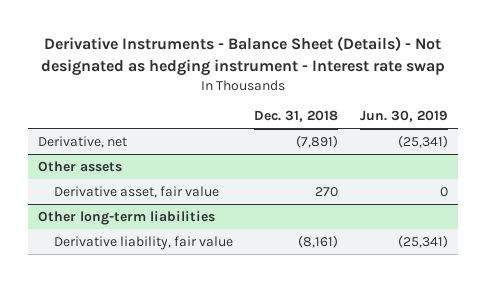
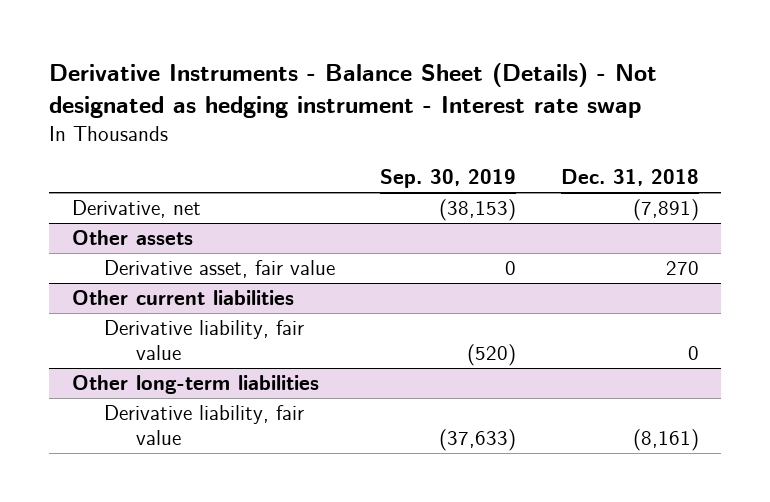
[359,110,448,123] Jun. 30, 2019 -> none
none -> [379,169,516,189] Sep. 30, 2019
none -> [71,290,294,306] Other current liabilities
none -> [103,320,304,361] Derivative liability, fair value

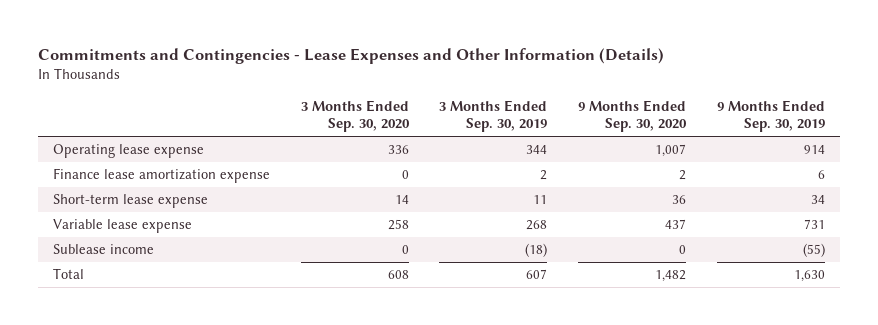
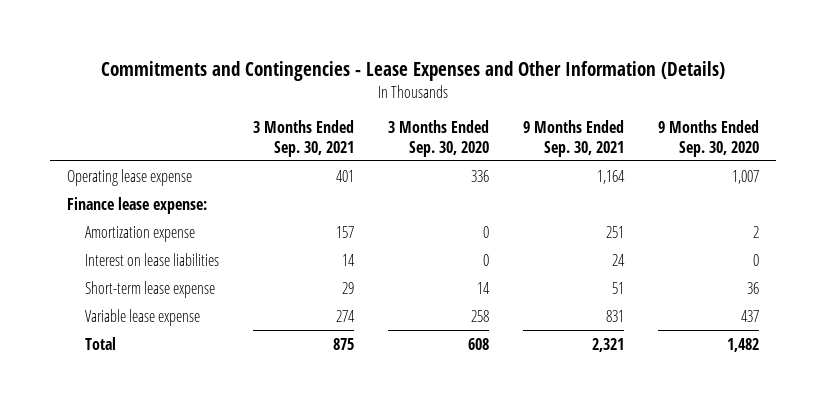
[439,100,548,133] 3 Months Ended Sep. 30, 2019 -> none
[716,100,825,133] 9 Months Ended Sep. 30, 2019 -> none
none -> [253,120,355,157] 3 Months Ended Sep. 30, 2021
none -> [522,120,624,157] 9 Months Ended Sep. 30, 2021
none -> [67,196,208,214] Finance lease expense:
[53,168,271,184] Finance lease amortization expense -> [85,225,196,242] Amortization expense
none -> [85,252,220,266] Interest on lease liabilities
[53,244,155,255] Sublease income -> none

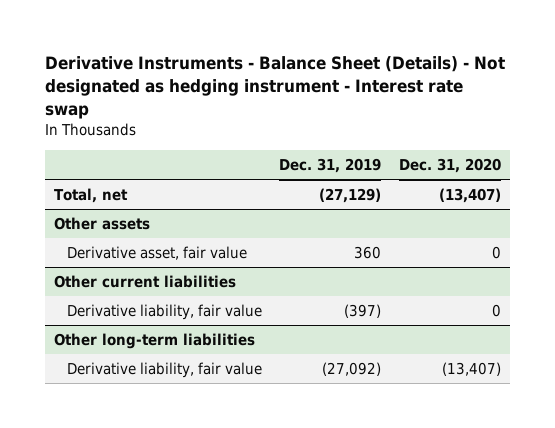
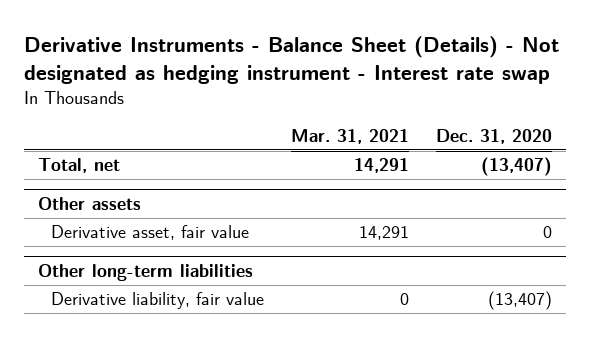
[279,158,382,174] Dec. 31, 2019 -> none
none -> [291,128,410,144] Mar. 31, 2021
[54,275,237,289] Other current liabilities -> none
[66,304,262,321] Derivative liability, fair value -> none

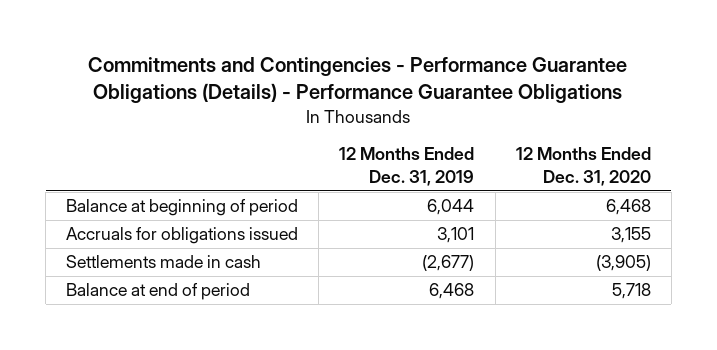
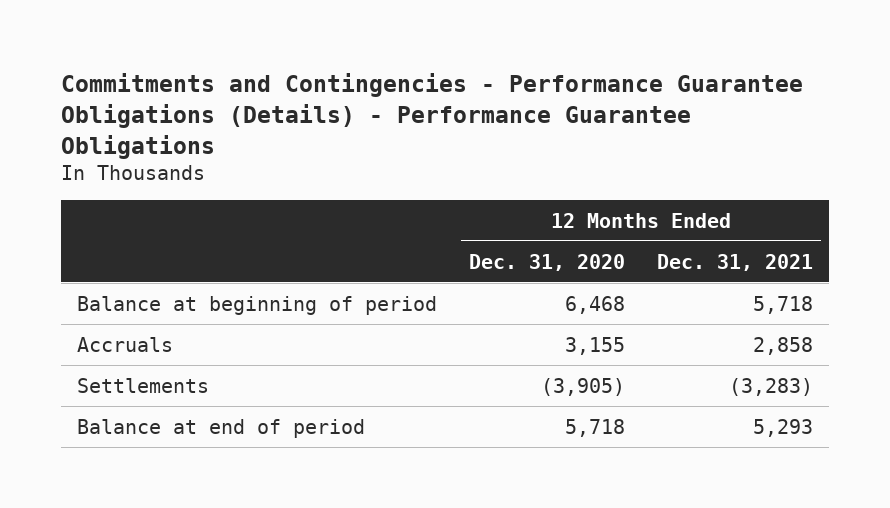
[339,147,475,186] 12 Months Ended Dec. 31, 2019 -> none
none -> [657,253,814,271] Dec. 31, 2021
[66,227,299,245] Accruals for obligations issued -> [76,336,173,352] Accruals
[66,255,262,269] Settlements made in cash -> [76,377,209,393] Settlements

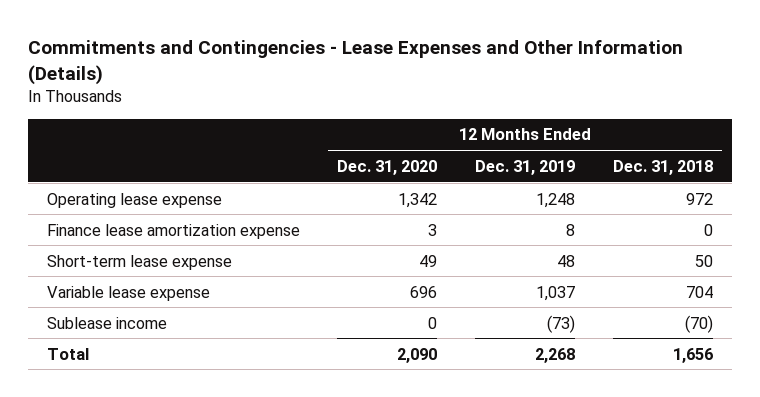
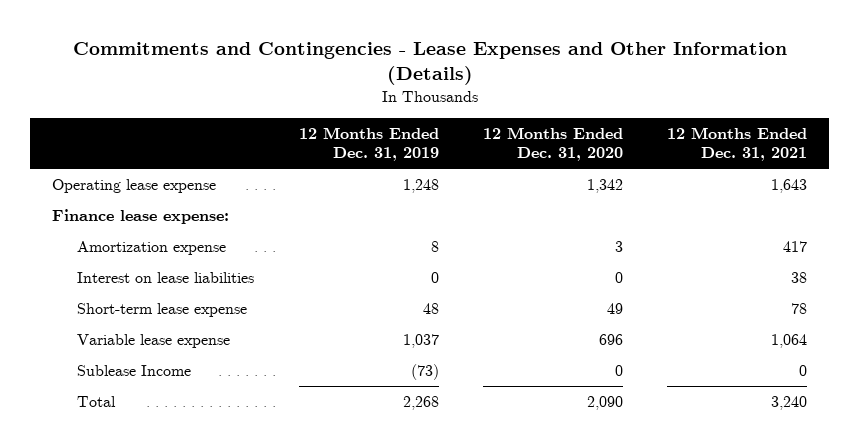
[612,159,713,175] Dec. 31, 2018 -> none
none -> [667,126,808,162] 12 Months Ended Dec. 31, 2021
none -> [51,209,229,225] Finance lease expense:
[46,223,300,239] Finance lease amortization expense -> [77,241,227,256] Amortization expense
none -> [77,272,255,284] Interest on lease liabilities
[46,316,167,329] Sublease income -> [77,365,192,377] Sublease Income

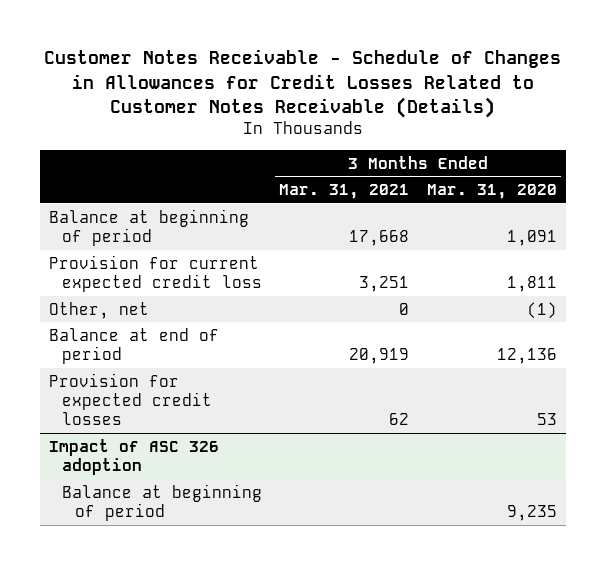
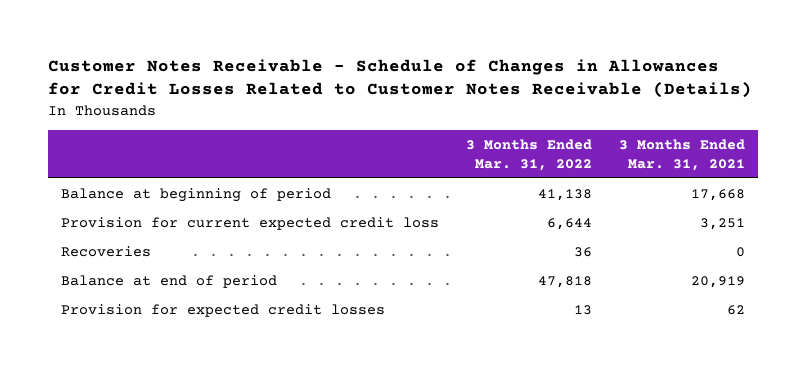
[426,183,557,199] Mar. 31, 2020 -> none
none -> [465,138,592,171] 3 Months Ended Mar. 31, 2022
[48,301,149,319] Other, net -> none
none -> [61,245,152,257] Recoveries
[48,438,219,476] Impact of ASC 326 adoption -> none
[61,483,262,522] Balance at beginning of period -> none

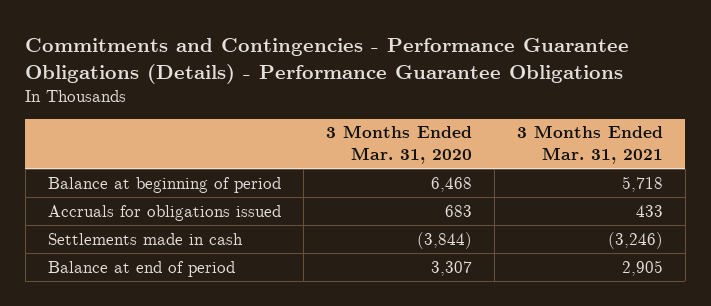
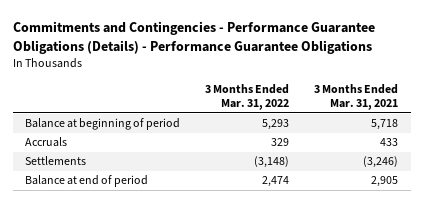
[325,125,472,165] 3 Months Ended Mar. 31, 2020 -> none
none -> [205,83,290,111] 3 Months Ended Mar. 31, 2022
[47,204,281,221] Accruals for obligations issued -> [25,137,68,148] Accruals
[47,232,243,245] Settlements made in cash -> [25,156,87,166] Settlements

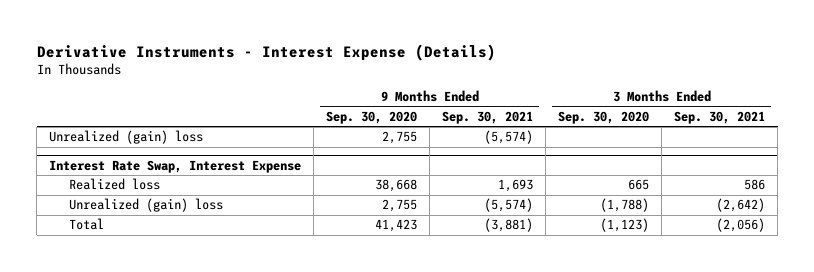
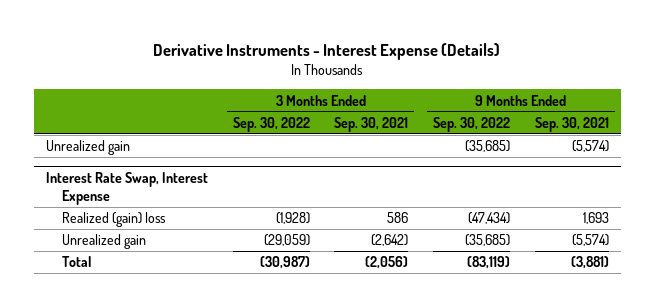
[326,111,418,125] Sep. 30, 2020 -> none
[558,111,650,125] Sep. 30, 2020 -> none
none -> [232,116,310,132] Sep. 30, 2022
none -> [432,116,510,132] Sep. 30, 2022
[49,130,204,145] Unrealized (gain) loss -> [46,140,131,156] Unrealized gain
[68,178,160,191] Realized loss -> [62,212,167,228] Realized (gain) loss
[68,198,223,213] Unrealized (gain) loss -> [62,234,147,250] Unrealized gain

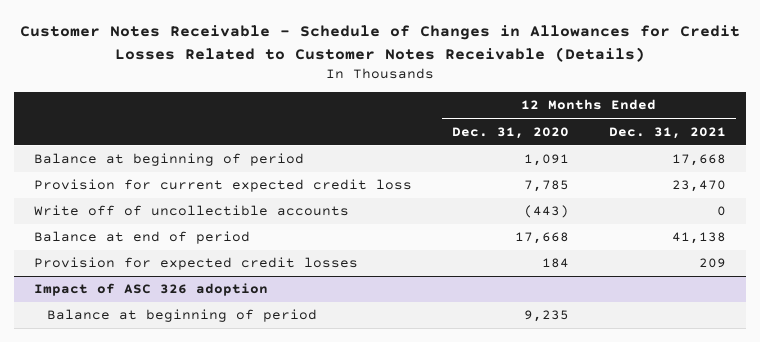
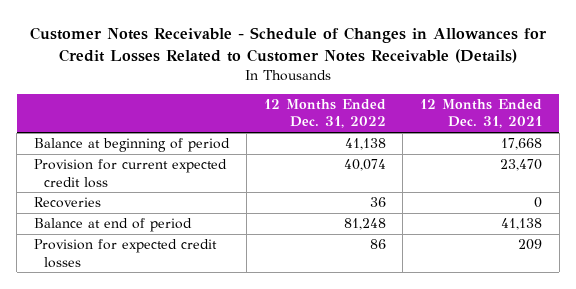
[452,126,570,139] Dec. 31, 2020 -> none
none -> [263,99,386,129] 12 Months Ended Dec. 31, 2022
[34,205,350,217] Write off of uncollectible accounts -> none
none -> [34,197,102,209] Recoveries
[34,283,269,297] Impact of ASC 326 adoption -> none
[46,309,317,323] Balance at beginning of period -> none

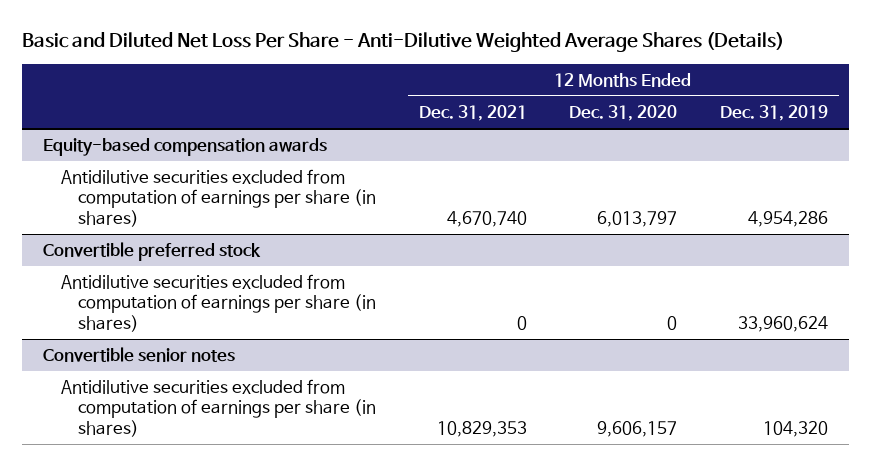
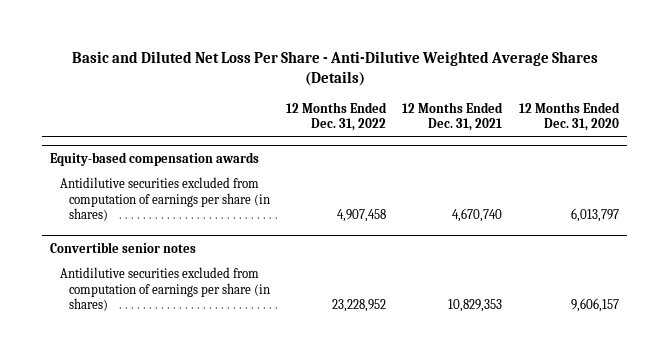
[719,104,828,121] Dec. 31, 2019 -> none
none -> [286,101,388,132] 12 Months Ended Dec. 31, 2022
[42,241,261,261] Convertible preferred stock -> none
[60,273,377,332] Antidilutive securities excluded from computation of earnings per share (in shares) -> none

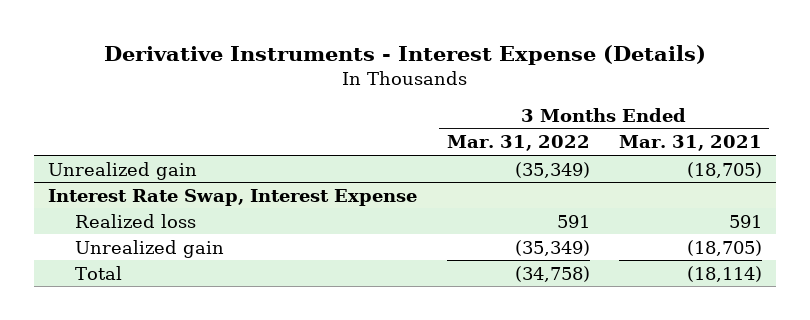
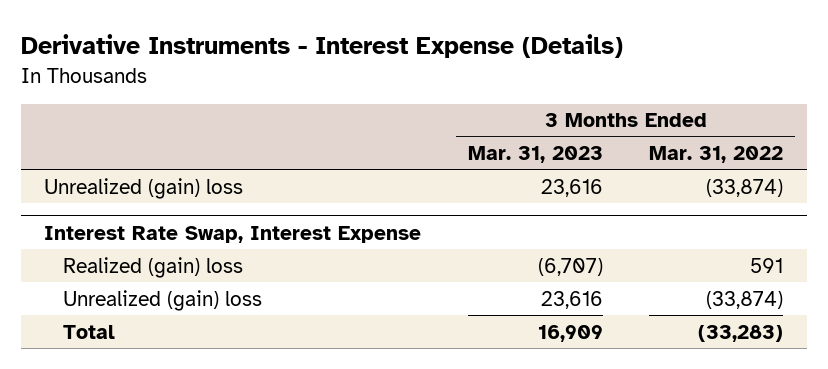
[618,135,762,152] Mar. 31, 2021 -> none
none -> [467,146,603,164] Mar. 31, 2023
[48,161,198,180] Unrealized gain -> [44,177,244,199] Unrealized (gain) loss
[514,161,590,178] (35,349) -> [706,178,784,197] (33,874)
[74,213,196,228] Realized loss -> [62,256,243,278] Realized (gain) loss
[74,239,224,258] Unrealized gain -> [62,289,262,311] Unrealized (gain) loss
[514,239,590,256] (35,349) -> [706,290,784,309] (33,874)
[514,265,590,282] (34,758) -> [698,324,784,342] (33,283)

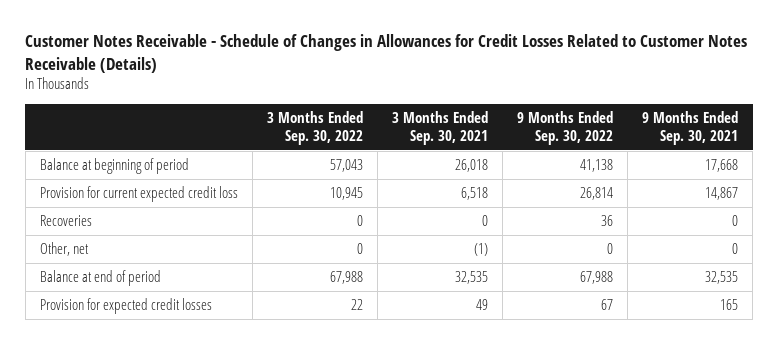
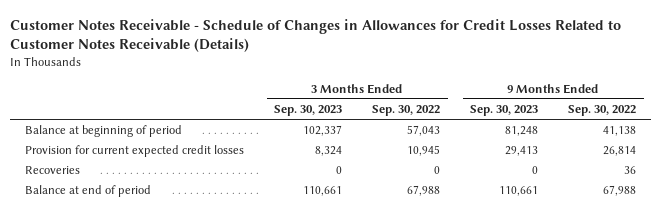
[391,110,488,145] 3 Months Ended Sep. 30, 2021 -> none
[642,110,739,145] 9 Months Ended Sep. 30, 2021 -> none
none -> [274,105,343,117] Sep. 30, 2023
none -> [470,105,539,117] Sep. 30, 2023
[39,186,238,203] Provision for current expected credit loss -> [25,145,245,158] Provision for current expected credit losses
[39,242,89,257] Other, net -> none
[39,298,212,315] Provision for expected credit losses -> none

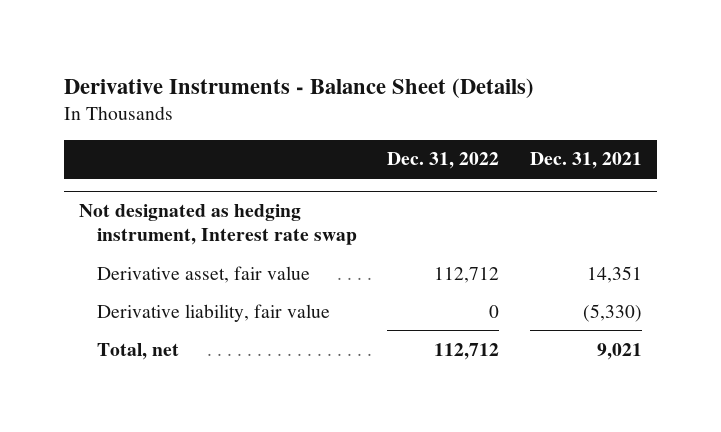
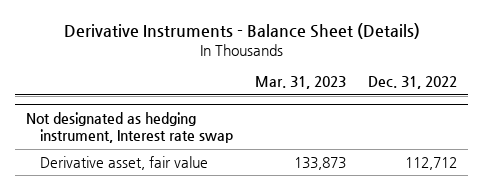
[529,152,642,170] Dec. 31, 2021 -> none
none -> [254,76,346,90] Mar. 31, 2023
[96,303,330,322] Derivative liability, fair value -> none
[96,342,179,360] Total, net -> none

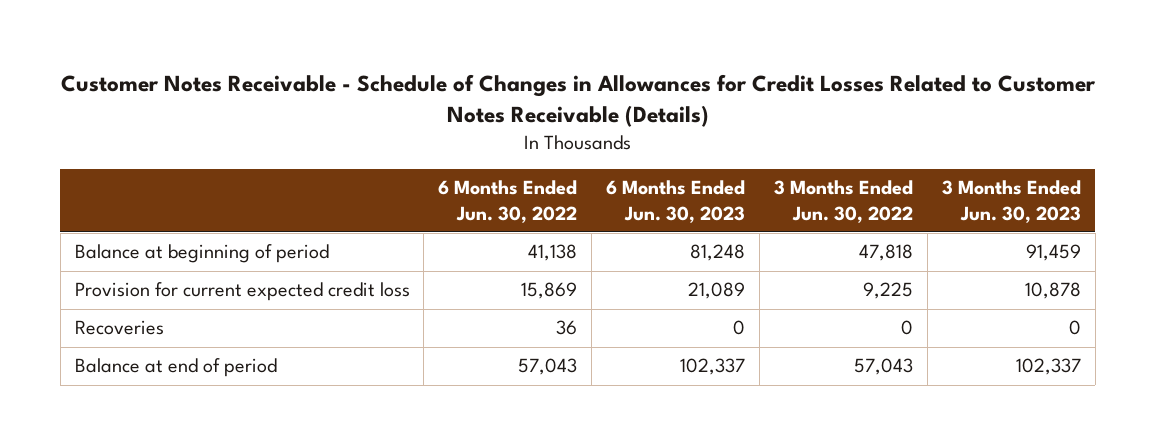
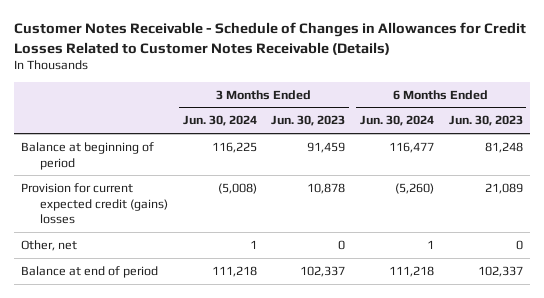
[438,180,578,223] 6 Months Ended Jun. 30, 2022 -> none
[774,180,914,223] 3 Months Ended Jun. 30, 2022 -> none
none -> [182,115,257,127] Jun. 30, 2024
none -> [360,115,435,127] Jun. 30, 2024
[74,320,164,336] Recoveries -> none
[74,282,410,302] Provision for current expected credit loss -> [21,182,168,225] Provision for current expected credit (gains) losses
none -> [21,239,78,251] Other, net

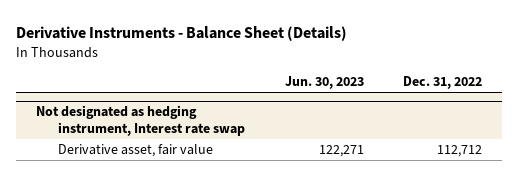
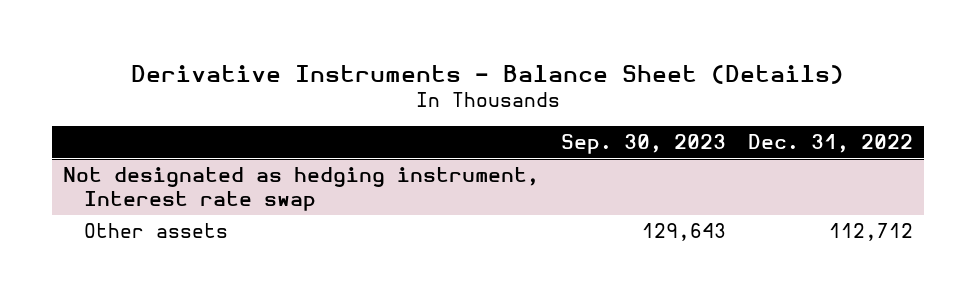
[284,76,364,90] Jun. 30, 2023 -> none
none -> [561,134,727,155] Sep. 30, 2023
[58,144,214,158] Derivative asset, fair value -> [84,223,229,239] Other assets

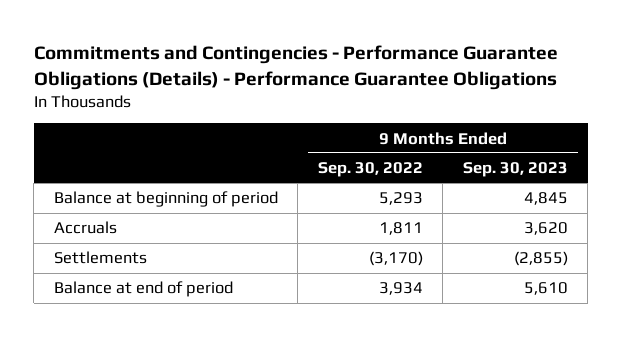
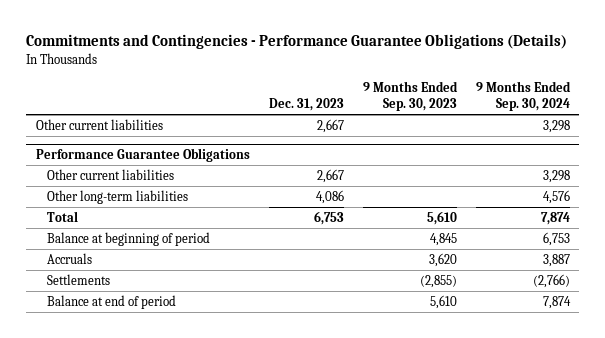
[33,45,558,90] Commitments and Contingencies - Performance Guarantee Obligations (Details) - Performance Guarantee Obligations -> [26,34,568,50] Commitments and Contingencies - Performance Guarantee Obligations (Details)
[317,162,423,178] Sep. 30, 2022 -> none
none -> [268,98,344,112] Dec. 31, 2023
none -> [475,81,571,112] 9 Months Ended Sep. 30, 2024
none -> [35,118,163,130] Other current liabilities
none -> [35,148,250,163] Performance Guarantee Obligations
none -> [47,168,175,180] Other current liabilities
none -> [47,189,189,204] Other long-term liabilities
none -> [47,210,79,222] Total

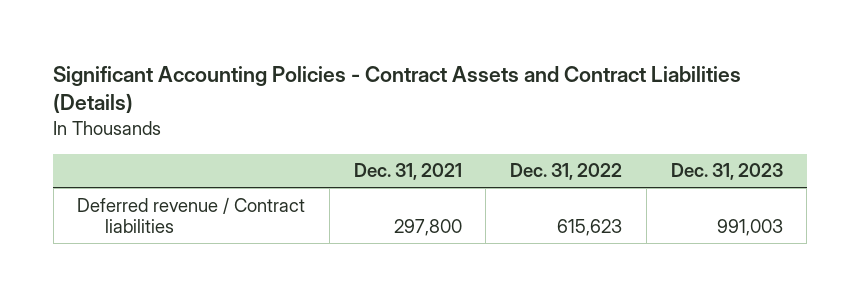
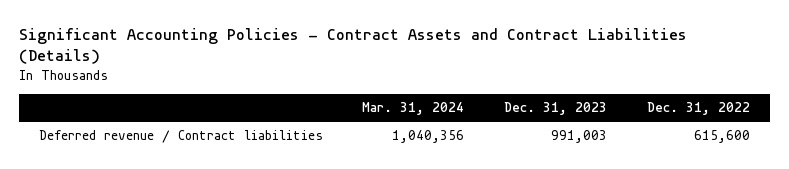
[353,163,462,181] Dec. 31, 2021 -> none
none -> [362,102,465,116] Mar. 31, 2024
[557,218,623,236] 615,623 -> [694,130,751,144] 615,600

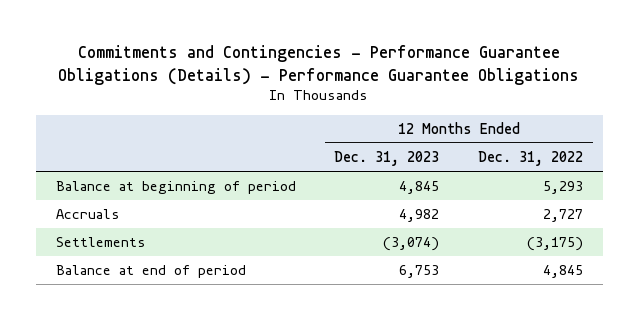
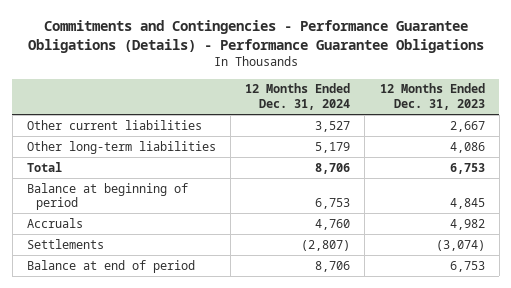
[478,151,584,167] Dec. 31, 2022 -> none
none -> [245,83,351,111] 12 Months Ended Dec. 31, 2024
none -> [26,119,202,130] Other current liabilities
none -> [26,140,216,154] Other long-term liabilities
none -> [26,161,62,172] Total

